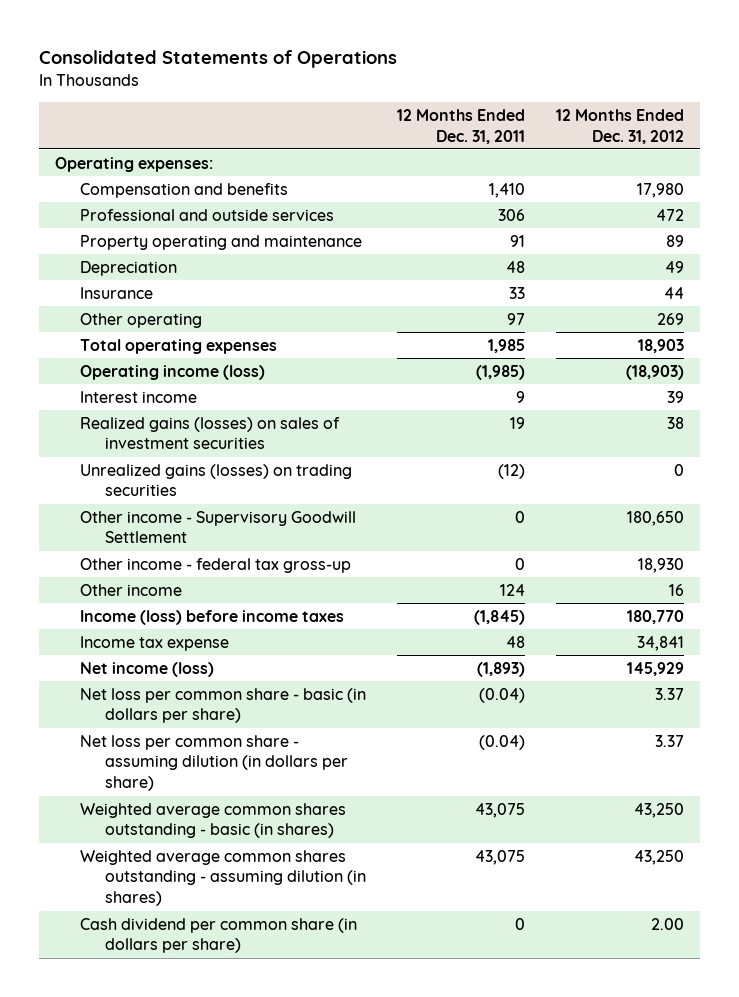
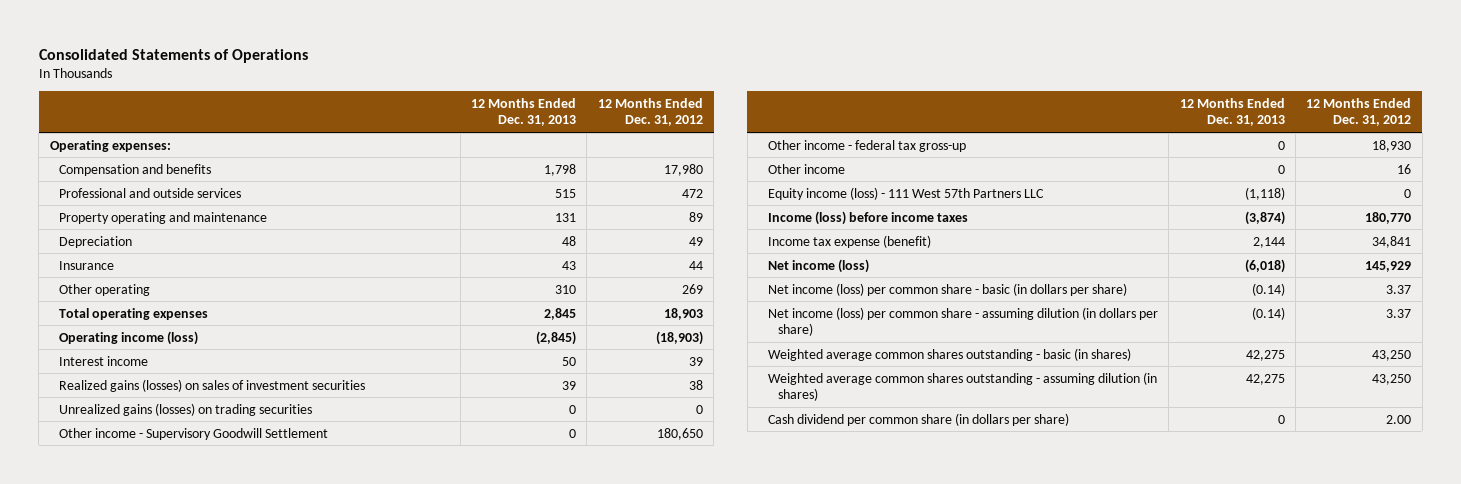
[396,108,525,144] 12 Months Ended Dec. 31, 2011 -> none
none -> [471,97,577,127] 12 Months Ended Dec. 31, 2013
none -> [767,186,1044,200] Equity income (loss) - 111 West 57th Partners LLC
[79,635,229,651] Income tax expense -> [767,234,931,248] Income tax expense (benefit)
[79,687,366,724] Net loss per common share - basic (in dollars per share) -> [767,282,1127,296] Net income (loss) per common share - basic (in dollars per share)
[79,734,348,792] Net loss per common share - assuming dilution (in dollars per share) -> [767,306,1158,336] Net income (loss) per common share - assuming dilution (in dollars per share)

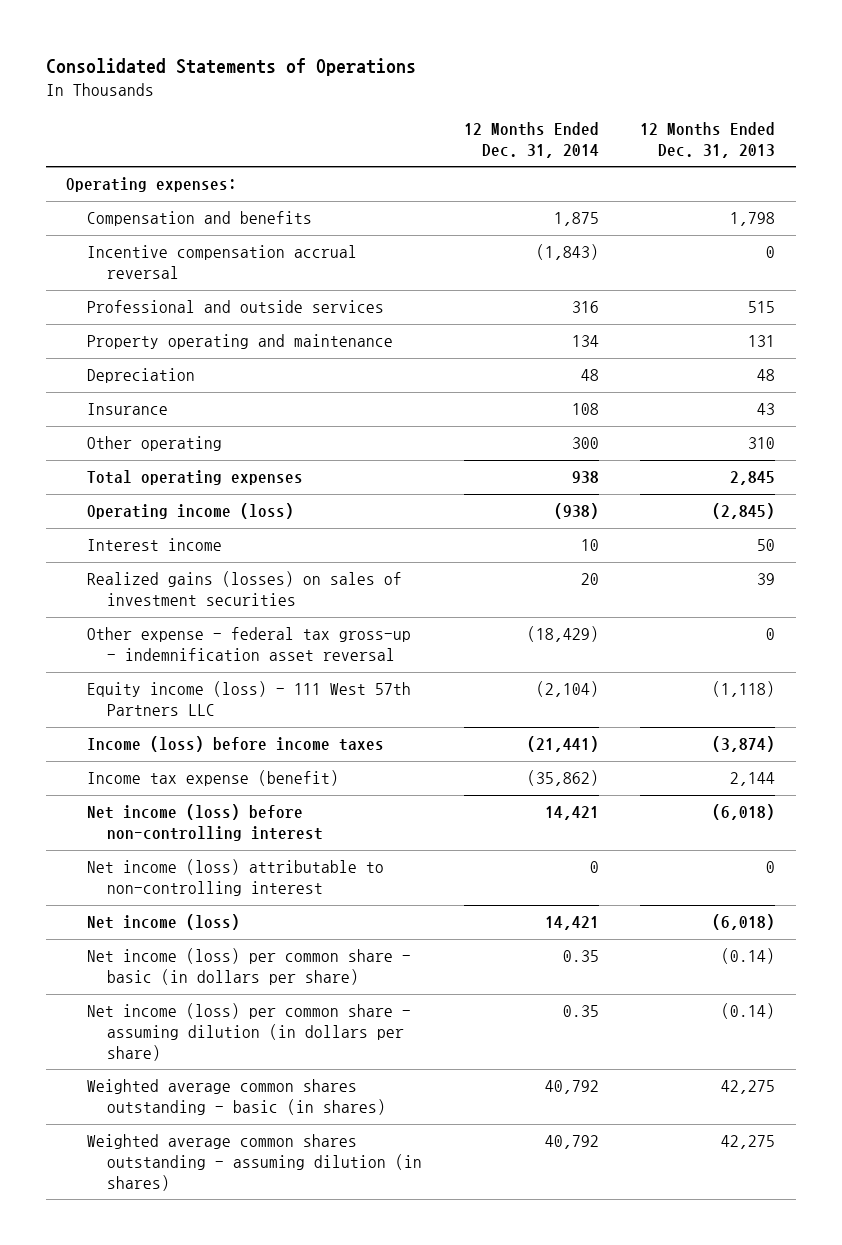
[597,97,703,127] 12 Months Ended Dec. 31, 2012 -> none
none -> [463,122,599,159] 12 Months Ended Dec. 31, 2014
none -> [86,245,357,280] Incentive compensation accrual reversal
[59,402,313,416] Unrealized gains (losses) on trading securities -> none
[59,427,329,440] Other income - Supervisory Goodwill Settlement -> none
[767,163,845,174] Other income -> none
[767,139,966,152] Other income - federal tax gross-up -> [86,627,411,662] Other expense - federal tax gross-up - indemnification asset reversal
none -> [86,804,324,842] Net income (loss) before non-controlling interest
none -> [86,859,384,897] Net income (loss) attributable to non-controlling interest
[767,412,1069,426] Cash dividend per common share (in dollars per share) -> none

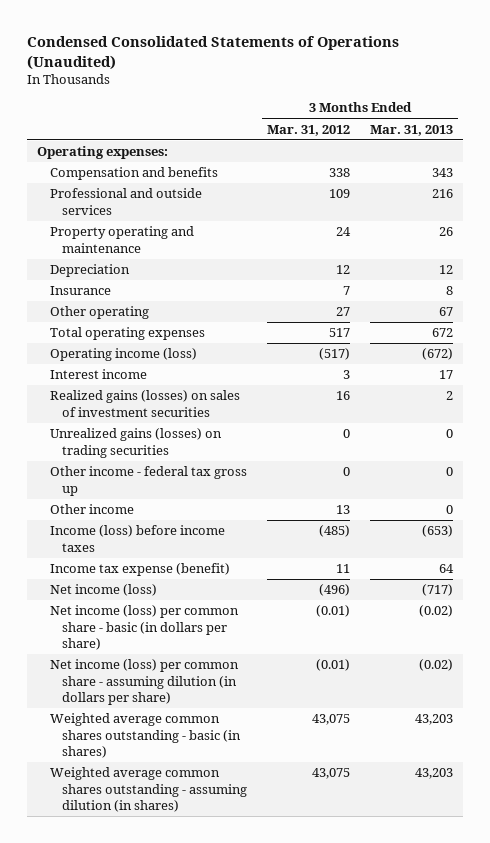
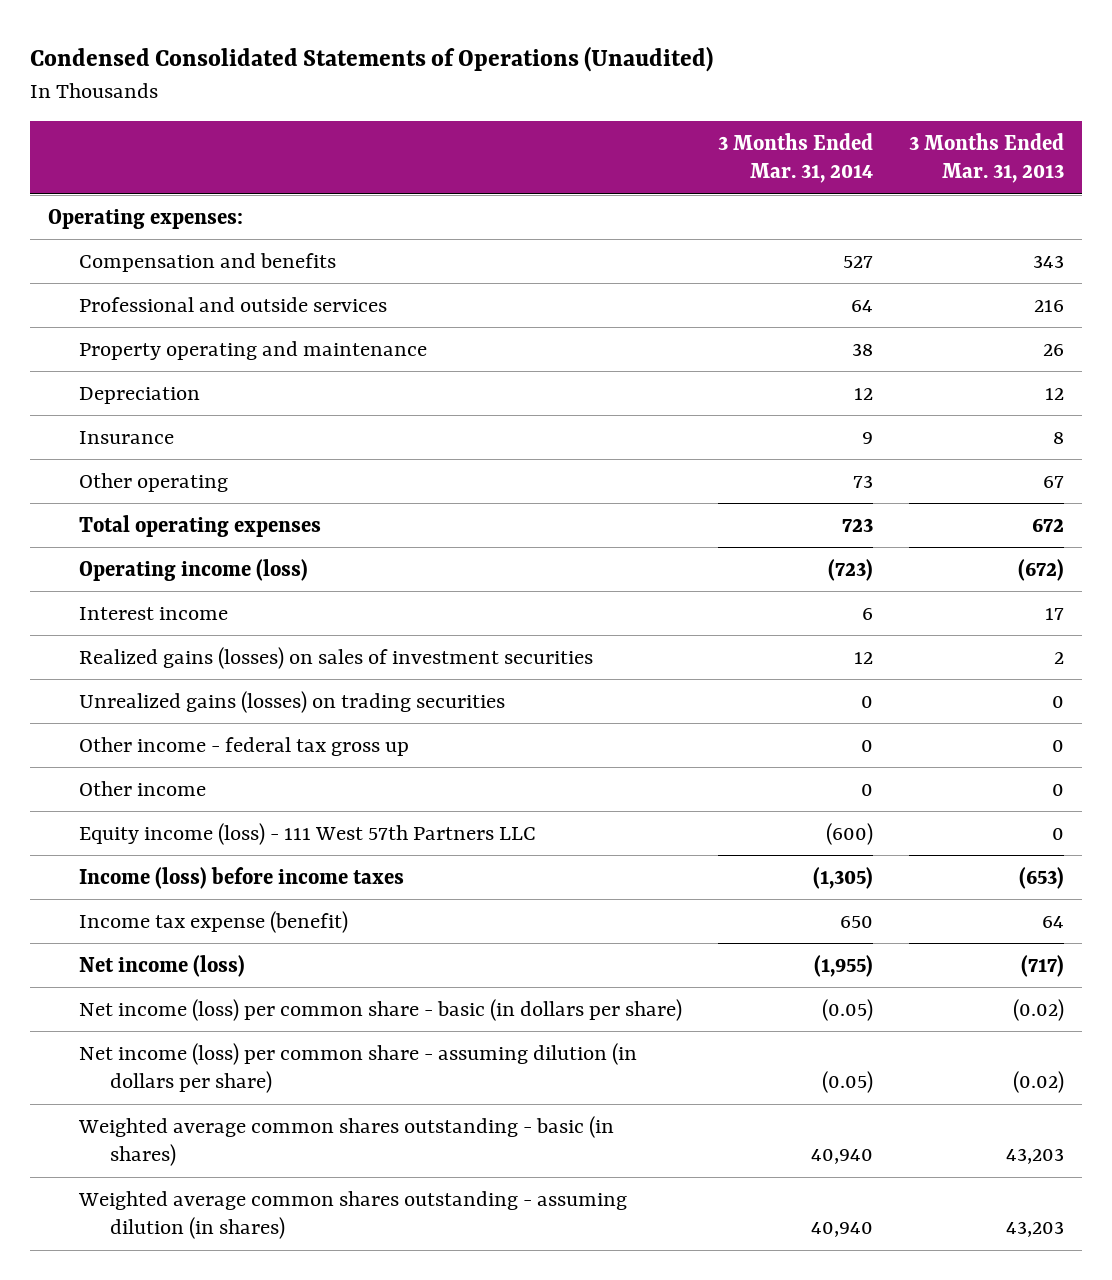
[266,124,350,136] Mar. 31, 2012 -> none
none -> [718,132,874,184] 3 Months Ended Mar. 31, 2014
none -> [78,822,536,845] Equity income (loss) - 111 West 57th Partners LLC

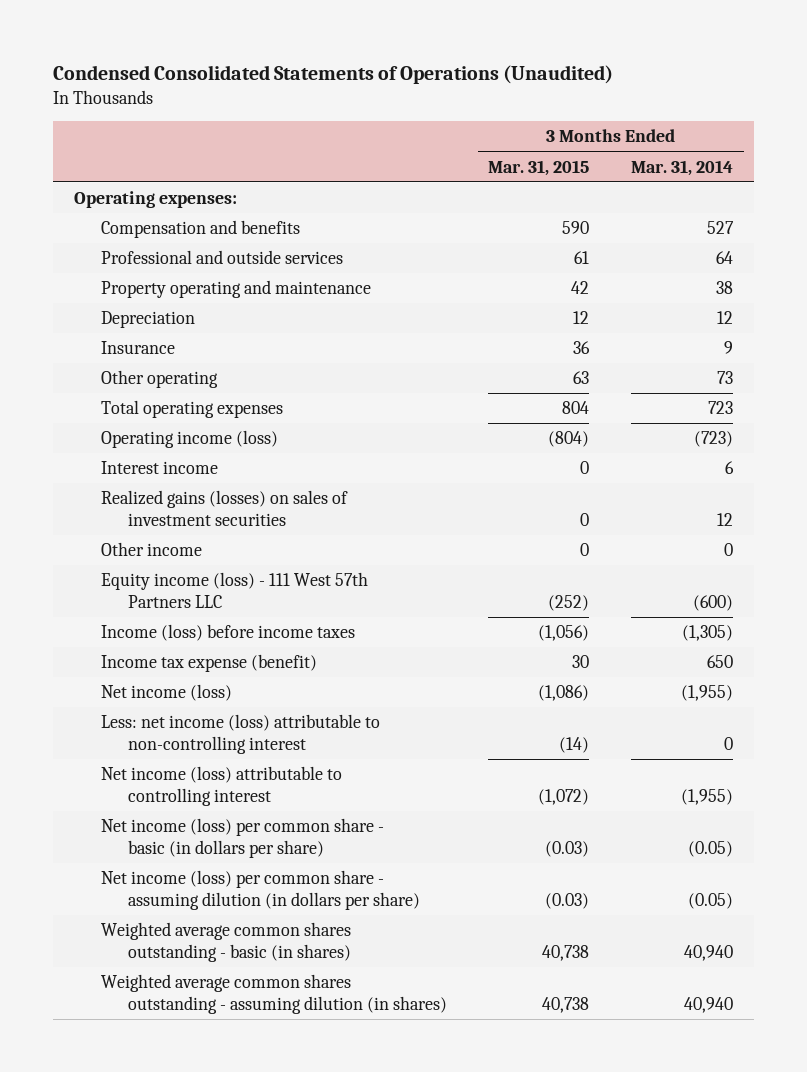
[909,132,1065,184] 3 Months Ended Mar. 31, 2013 -> none
none -> [488,159,590,176] Mar. 31, 2015
[78,690,505,713] Unrealized gains (losses) on trading securities -> none
[78,736,409,756] Other income - federal tax gross up -> none
none -> [100,714,380,755] Less: net income (loss) attributable to non-controlling interest
none -> [100,766,342,807] Net income (loss) attributable to controlling interest

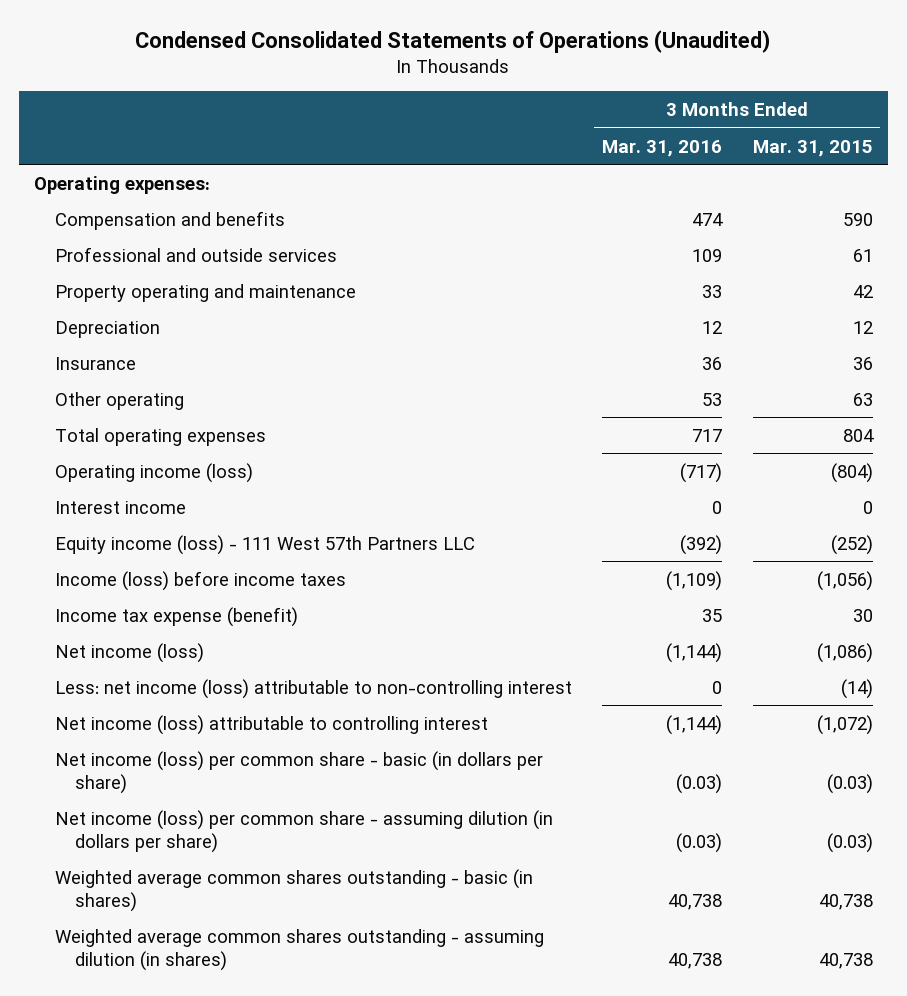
[631,159,734,176] Mar. 31, 2014 -> none
none -> [602,139,723,157] Mar. 31, 2016
[100,490,348,527] Realized gains (losses) on sales of investment securities -> none
[100,542,202,557] Other income -> none

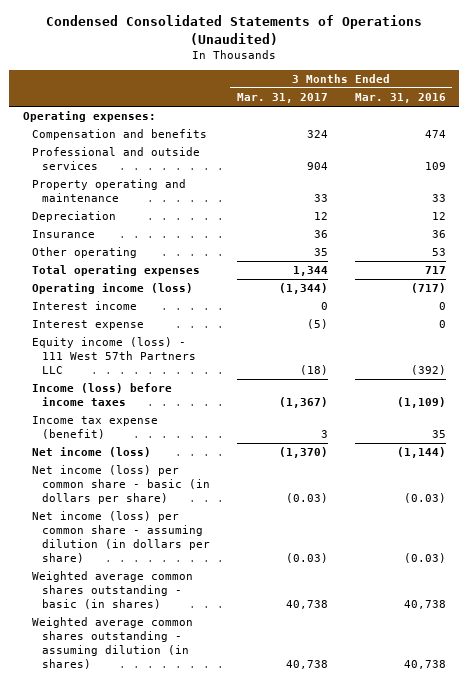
[752,139,873,157] Mar. 31, 2015 -> none
none -> [236,93,328,104] Mar. 31, 2017
none -> [32,320,145,331] Interest expense
[54,678,572,699] Less: net income (loss) attributable to non-controlling interest -> none
[54,714,488,735] Net income (loss) attributable to controlling interest -> none

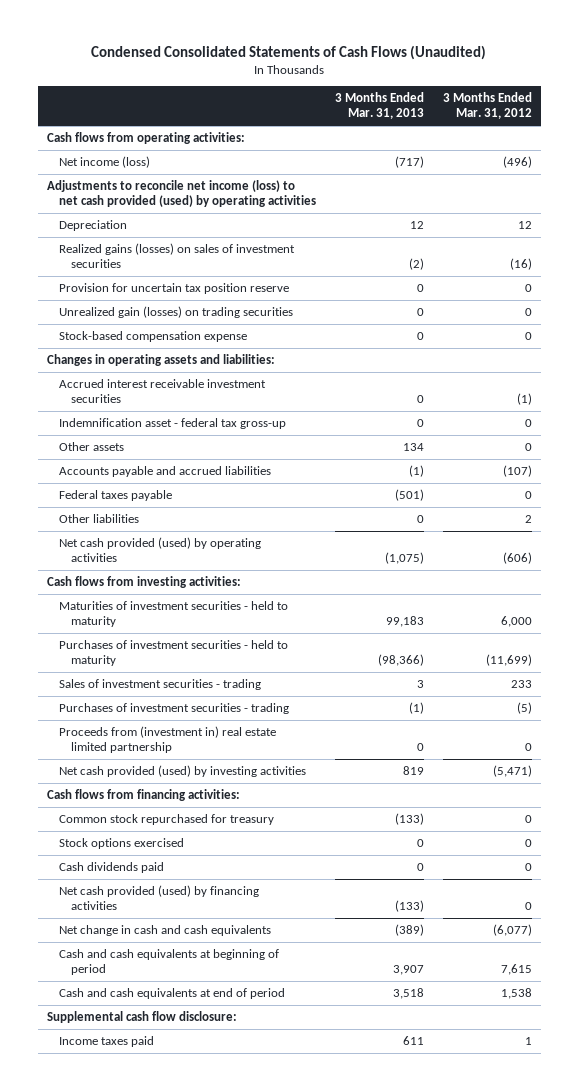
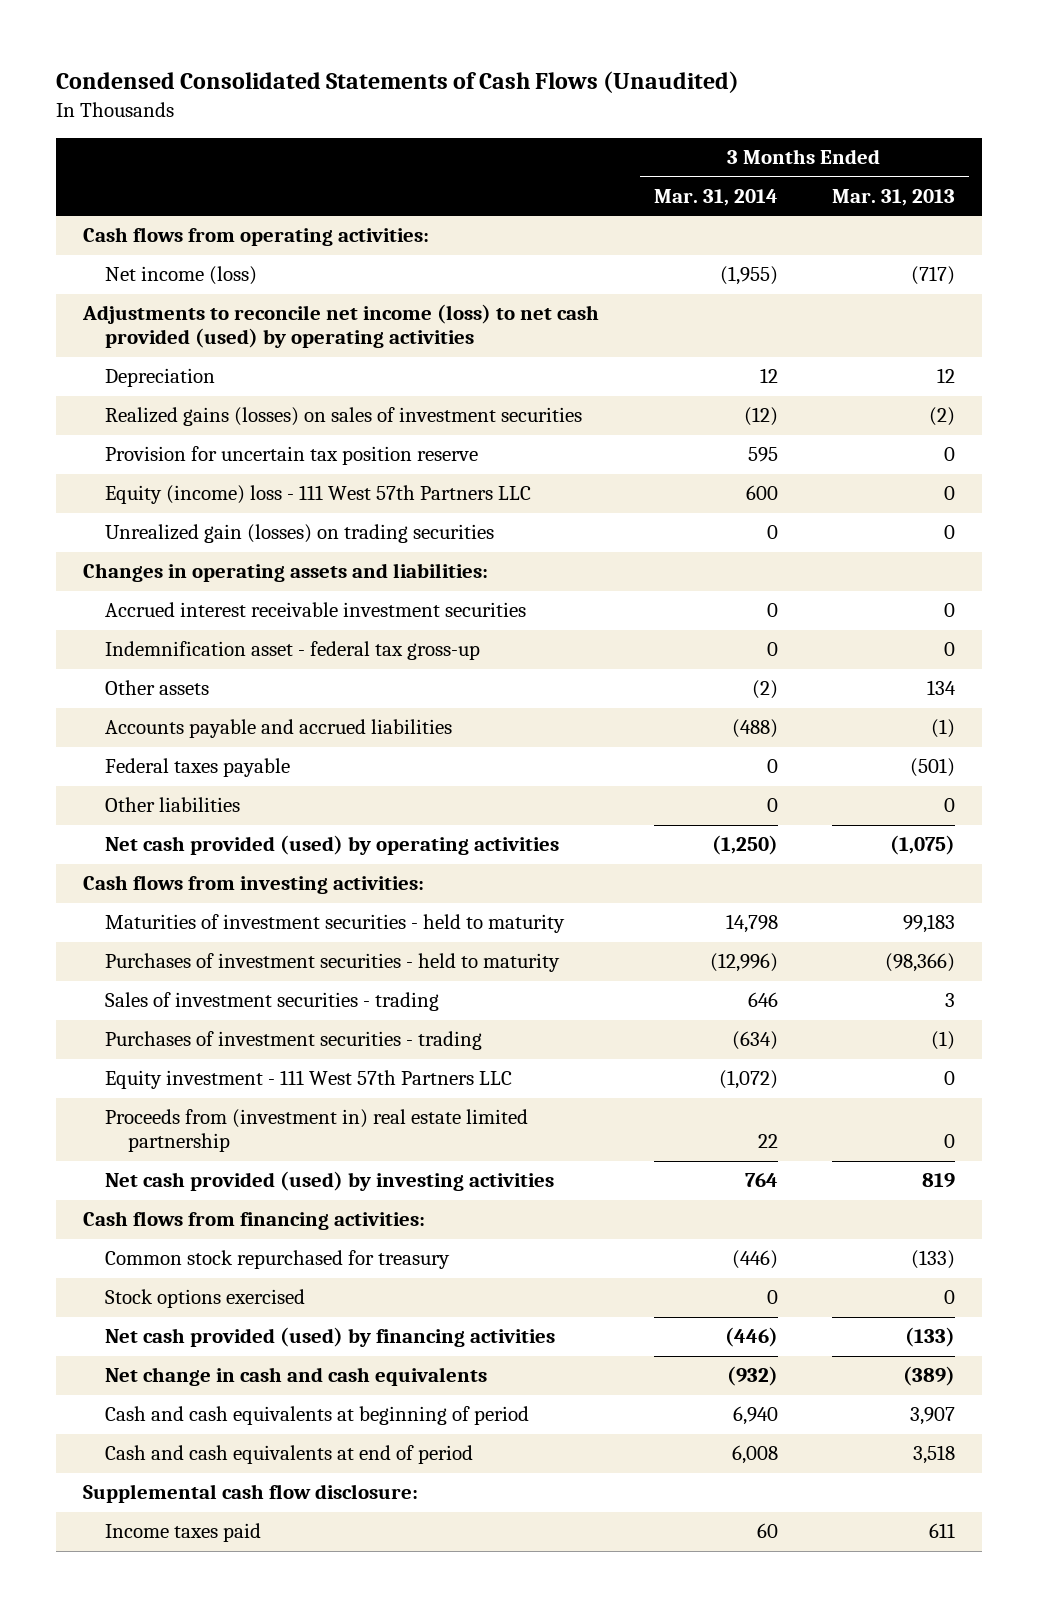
[442,92,532,120] 3 Months Ended Mar. 31, 2012 -> none
none -> [653,188,778,206] Mar. 31, 2014
none -> [105,485,532,505] Equity (income) loss - 111 West 57th Partners LLC
[58,330,247,342] Stock-based compensation expense -> none
none -> [105,1070,513,1090] Equity investment - 111 West 57th Partners LLC
[58,861,164,873] Cash dividends paid -> none

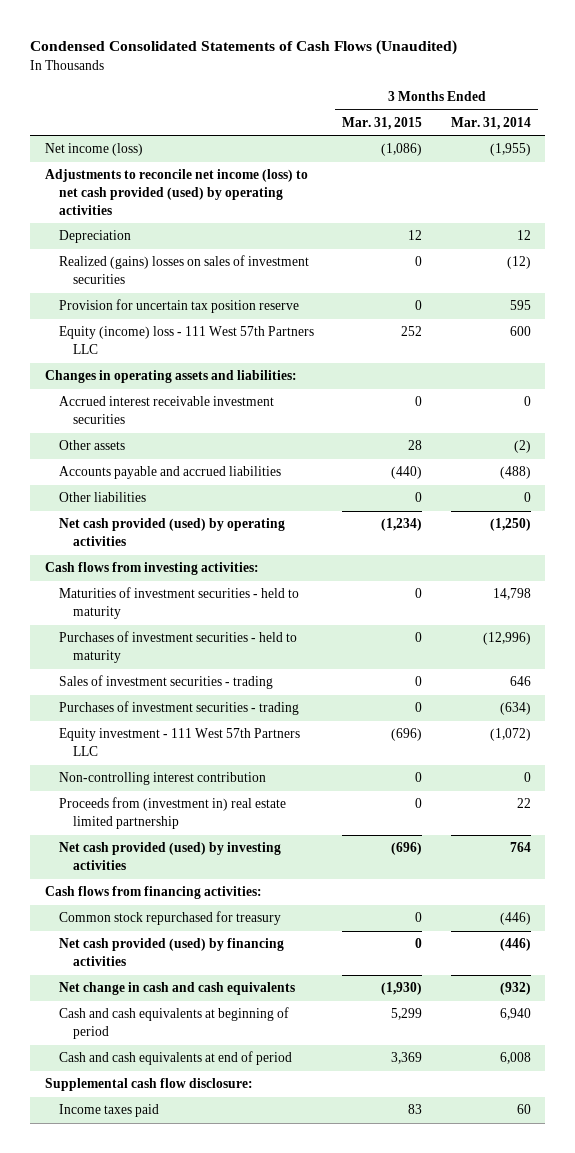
[832,188,956,206] Mar. 31, 2013 -> none
none -> [342,116,423,130] Mar. 31, 2015
[83,227,430,247] Cash flows from operating activities: -> none
[105,407,583,427] Realized gains (losses) on sales of investment securities -> [58,255,309,285] Realized (gains) losses on sales of investment securities
[105,524,495,544] Unrealized gain (losses) on trading securities -> none
[105,641,481,661] Indemnification asset - federal tax gross-up -> none
[105,758,291,778] Federal taxes payable -> none
none -> [58,772,266,786] Non-controlling interest contribution
[105,1289,306,1309] Stock options exercised -> none

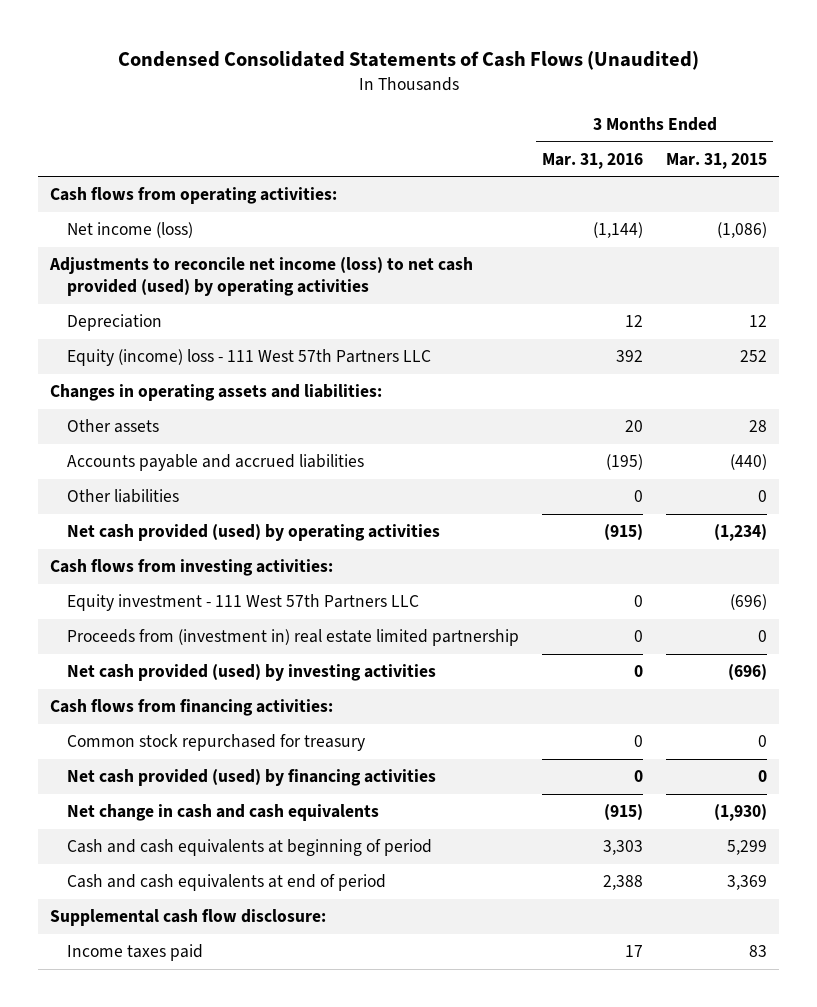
[450,116,531,130] Mar. 31, 2014 -> none
none -> [542,152,644,169] Mar. 31, 2016
none -> [49,187,337,205] Cash flows from operating activities:
[58,255,309,285] Realized (gains) losses on sales of investment securities -> none
[58,299,299,314] Provision for uncertain tax position reserve -> none
[58,396,274,425] Accrued interest receivable investment securities -> none
[58,587,299,620] Maturities of investment securities - held to maturity -> none
[58,631,297,664] Purchases of investment securities - held to maturity -> none
[58,675,273,690] Sales of investment securities - trading -> none
[58,701,299,716] Purchases of investment securities - trading -> none
[58,772,266,786] Non-controlling interest contribution -> none

